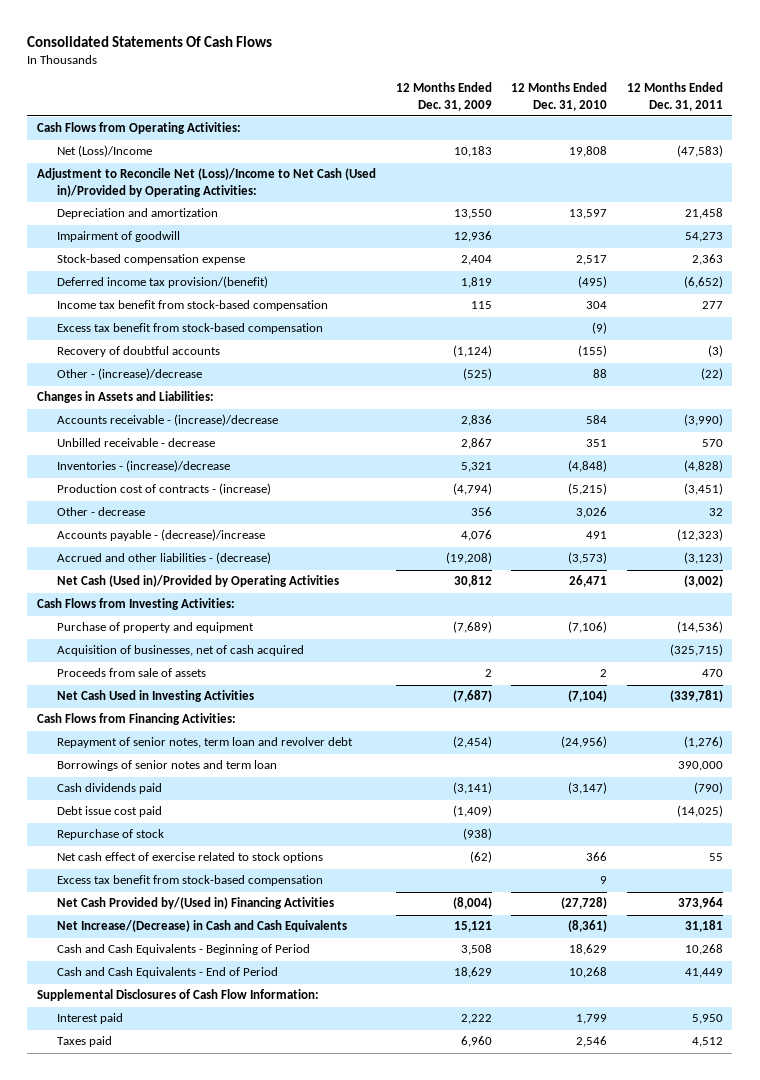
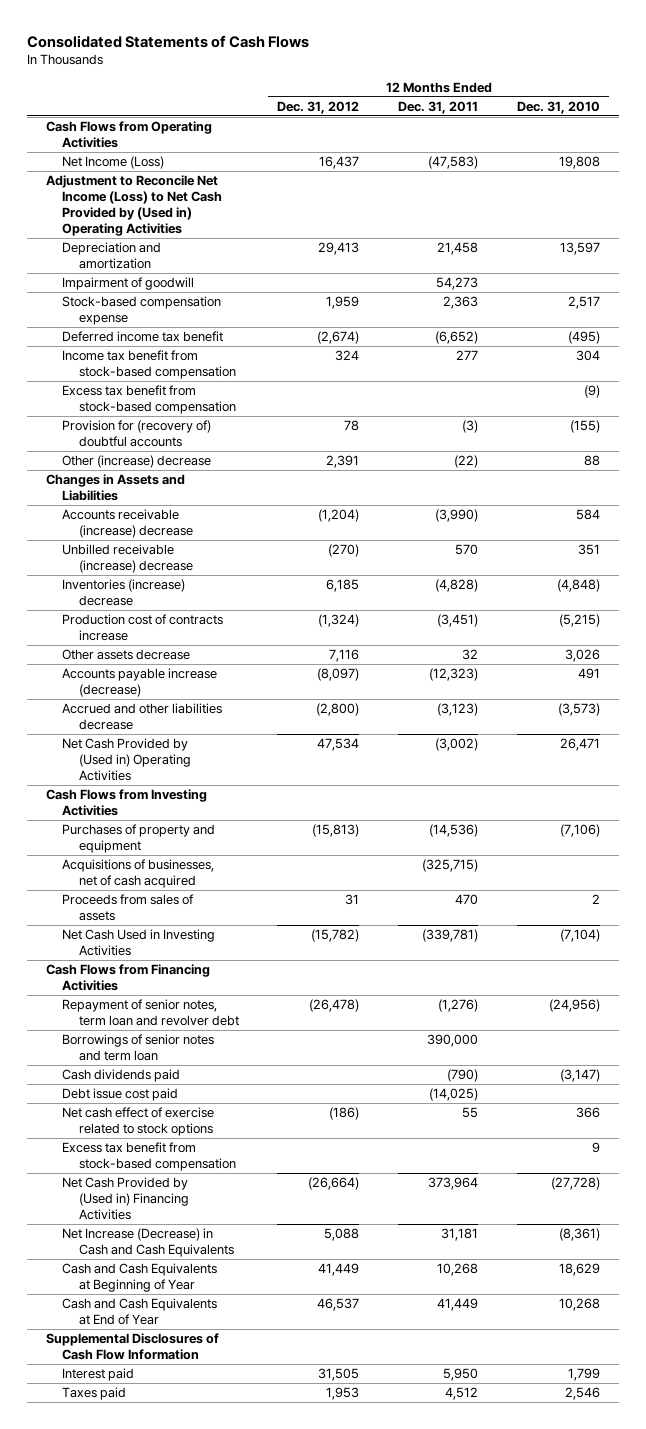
[27,36,273,48] Consolidated Statements Of Cash Flows -> [26,34,309,48] Consolidated Statements of Cash Flows
[395,82,492,111] 12 Months Ended Dec. 31, 2009 -> none
none -> [277,100,360,114] Dec. 31, 2012
[37,122,242,135] Cash Flows from Operating Activities: -> [46,121,213,149] Cash Flows from Operating Activities
[56,145,152,158] Net (Loss)/Income -> [62,156,165,170] Net Income (Loss)
[37,168,377,197] Adjustment to Reconcile Net (Loss)/Income to Net Cash (Used in)/Provided by Operating Activities: -> [46,175,223,237] Adjustment to Reconcile Net Income (Loss) to Net Cash Provided by (Used in) Operating Activities
[56,276,268,289] Deferred income tax provision/(benefit) -> [62,331,224,343] Deferred income tax benefit
[56,346,220,358] Recovery of doubtful accounts -> [62,420,212,448] Provision for (recovery of) doubtful accounts
[56,368,202,381] Other - (increase)/decrease -> [62,455,212,469] Other (increase) decrease
[37,391,215,404] Changes in Assets and Liabilities: -> [46,474,186,502] Changes in Assets and Liabilities
[56,414,278,427] Accounts receivable - (increase)/decrease -> [62,509,193,539] Accounts receivable (increase) decrease
[56,438,215,448] Unbilled receivable - decrease -> [62,544,193,574] Unbilled receivable (increase) decrease
[56,460,230,473] Inventories - (increase)/decrease -> [62,579,186,607] Inventories (increase) decrease
[56,483,271,496] Production cost of contracts - (increase) -> [62,614,224,642] Production cost of contracts increase
[56,507,145,517] Other - decrease -> [62,649,191,661] Other assets decrease
[56,529,265,542] Accounts payable - (decrease)/increase -> [62,668,218,698] Accounts payable increase (decrease)
[56,552,271,565] Accrued and other liabilities - (decrease) -> [62,703,223,731] Accrued and other liabilities decrease
[56,575,339,588] Net Cash (Used in)/Provided by Operating Activities -> [62,738,191,782] Net Cash Provided by (Used in) Operating Activities
[37,598,236,611] Cash Flows from Investing Activities: -> [46,789,208,817] Cash Flows from Investing Activities
[56,622,254,634] Purchase of property and equipment -> [62,824,216,854] Purchases of property and equipment
[56,645,304,657] Acquisition of businesses, net of cash acquired -> [62,859,215,889] Acquisitions of businesses, net of cash acquired
[56,668,206,678] Proceeds from sale of assets -> [62,894,195,922] Proceeds from sales of assets
[37,713,237,726] Cash Flows from Financing Activities: -> [46,964,211,992] Cash Flows from Financing Activities
[56,829,164,841] Repurchase of stock -> none
[56,897,334,910] Net Cash Provided by/(Used in) Financing Activities -> [62,1177,189,1221] Net Cash Provided by (Used in) Financing Activities
[56,920,347,933] Net Increase/(Decrease) in Cash and Cash Equivalents -> [62,1228,234,1258] Net Increase (Decrease) in Cash and Cash Equivalents
[56,944,310,956] Cash and Cash Equivalents - Beginning of Period -> [62,1263,218,1293] Cash and Cash Equivalents at Beginning of Year
[56,967,278,979] Cash and Cash Equivalents - End of Period -> [62,1298,218,1326] Cash and Cash Equivalents at End of Year
[37,989,320,1002] Supplemental Disclosures of Cash Flow Information: -> [46,1333,220,1361] Supplemental Disclosures of Cash Flow Information

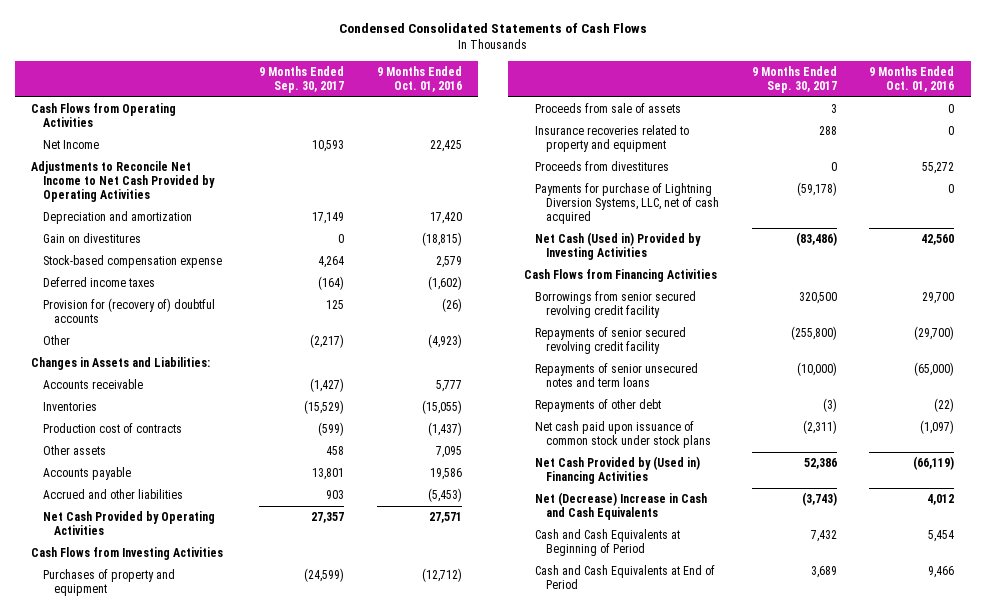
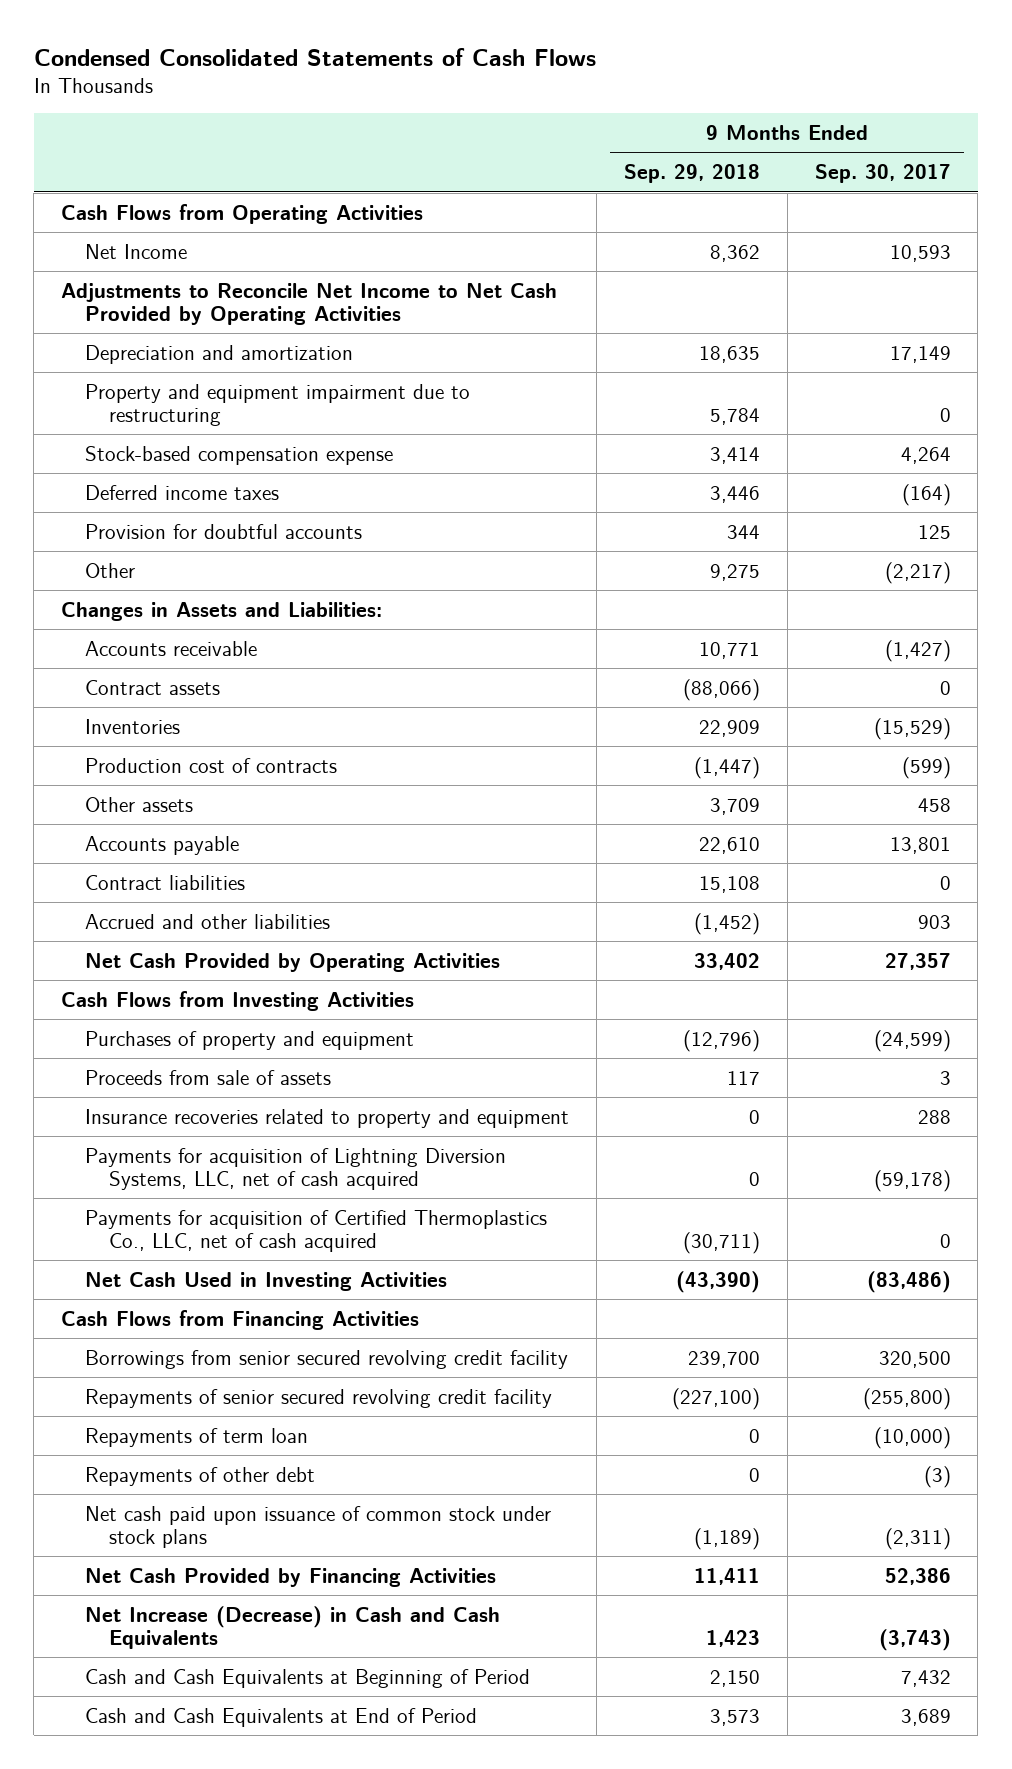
[376,66,462,93] 9 Months Ended Oct. 01, 2016 -> none
none -> [623,164,760,184] Sep. 29, 2018
[42,233,141,244] Gain on divestitures -> none
none -> [85,383,471,427] Property and equipment impairment due to restructuring
[42,298,215,324] Provision for (recovery of) doubtful accounts -> [85,523,363,539] Provision for doubtful accounts
none -> [85,679,221,695] Contract assets
none -> [85,874,246,890] Contract liabilities
[535,161,670,172] Proceeds from divestitures -> none
none -> [85,1147,507,1191] Payments for acquisition of Lightning Diversion Systems, LLC, net of cash acquired
[535,183,720,224] Payments for purchase of Lightning Diversion Systems, LLC, net of cash acquired -> [85,1209,548,1253] Payments for acquisition of Certified Thermoplastics Co., LLC, net of cash acquired
[796,182,837,197] (59,178) -> [939,1234,951,1249] 0
[535,232,702,261] Net Cash (Used in) Provided by Investing Activities -> [85,1271,448,1291] Net Cash Used in Investing Activities
[535,363,699,388] Repayments of senior unsecured notes and term loans -> [85,1427,309,1447] Repayments of term loan
[535,456,701,485] Net Cash Provided by (Used in) Financing Activities -> [85,1567,497,1587] Net Cash Provided by Financing Activities
[535,492,708,521] Net (Decrease) Increase in Cash and Cash Equivalents -> [85,1605,501,1650] Net Increase (Decrease) in Cash and Cash Equivalents

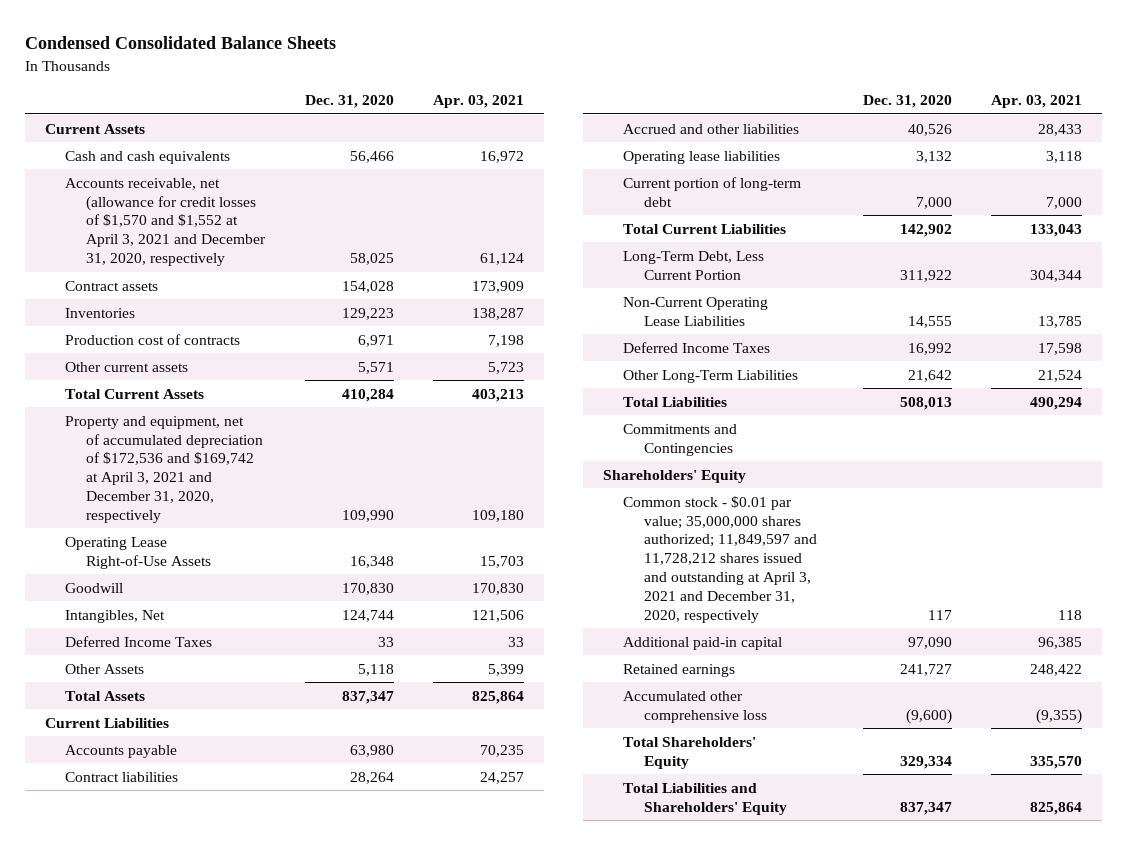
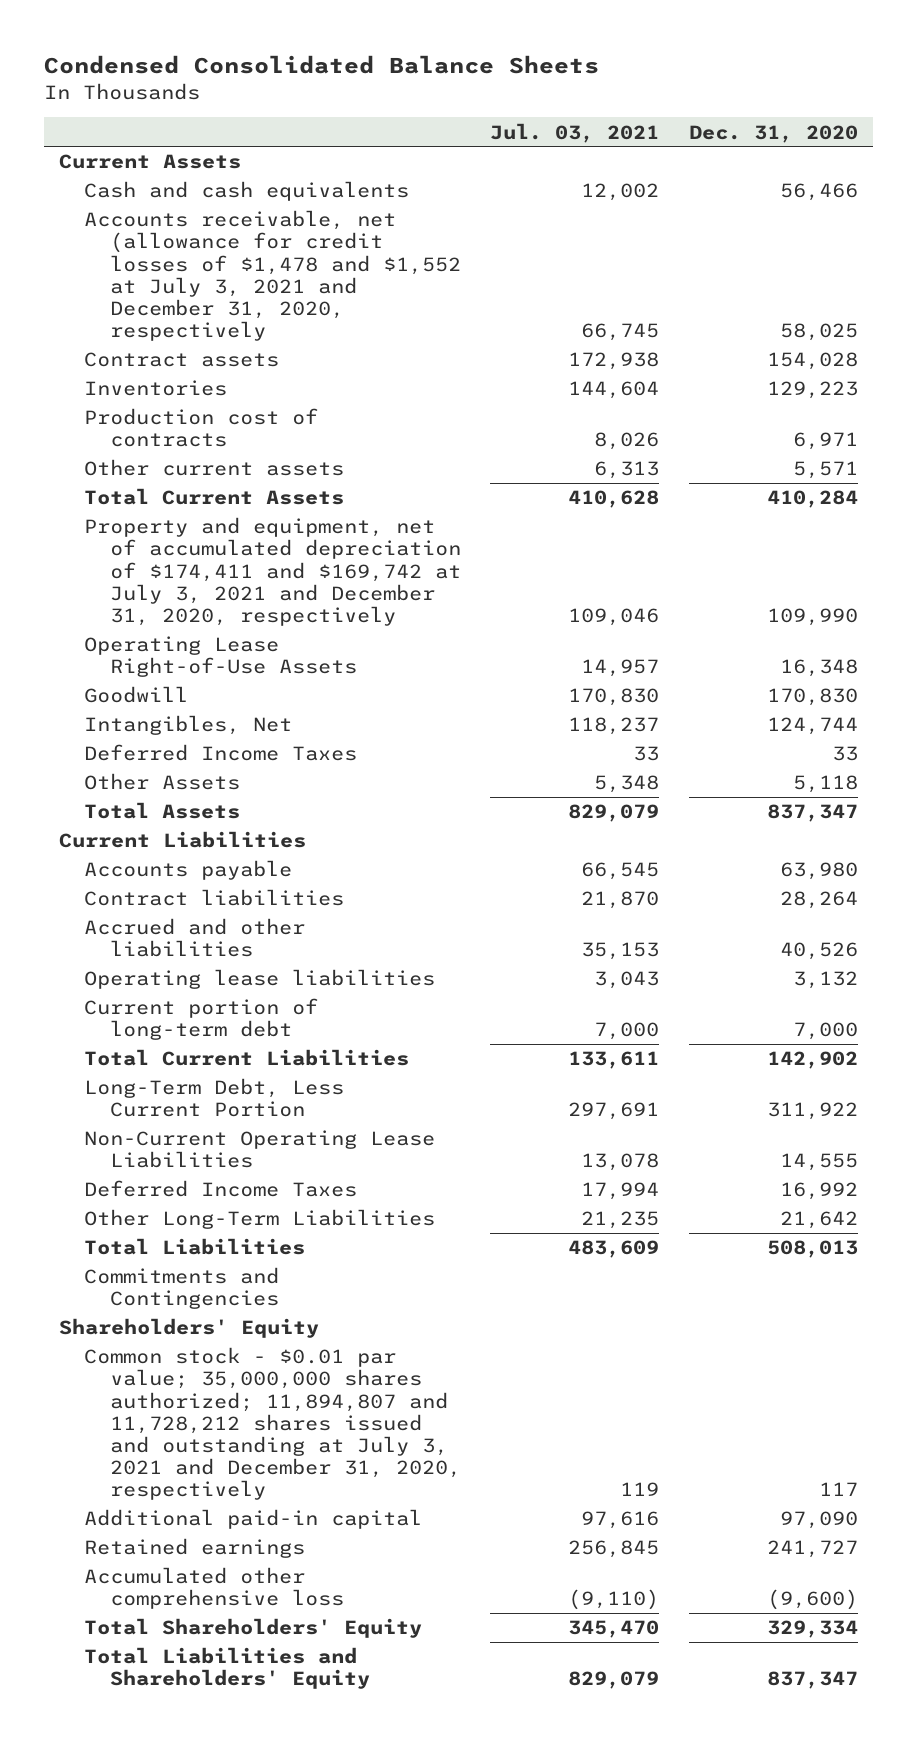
[432,95,524,109] Apr. 03, 2021 -> none
none -> [490,122,660,143] Jul. 03, 2021
[65,177,267,267] Accounts receivable, net (allowance for credit losses of $1,570 and $1,552 at April 3, 2021 and December 31, 2020, respectively -> [84,210,461,342] Accounts receivable, net (allowance for credit losses of $1,478 and $1,552 at July 3, 2021 and December 31, 2020, respectively
[65,415,264,523] Property and equipment, net of accumulated depreciation of $172,536 and $169,742 at April 3, 2021 and December 31, 2020, respectively -> [84,517,461,627] Property and equipment, net of accumulated depreciation of $174,411 and $169,742 at July 3, 2021 and December 31, 2020, respectively
[623,495,818,623] Common stock - $0.01 par value; 35,000,000 shares authorized; 11,849,597 and 11,728,212 shares issued and outstanding at April 3, 2021 and December 31, 2020, respectively -> [84,1347,461,1501] Common stock - $0.01 par value; 35,000,000 shares authorized; 11,894,807 and 11,728,212 shares issued and outstanding at July 3, 2021 and December 31, 2020, respectively

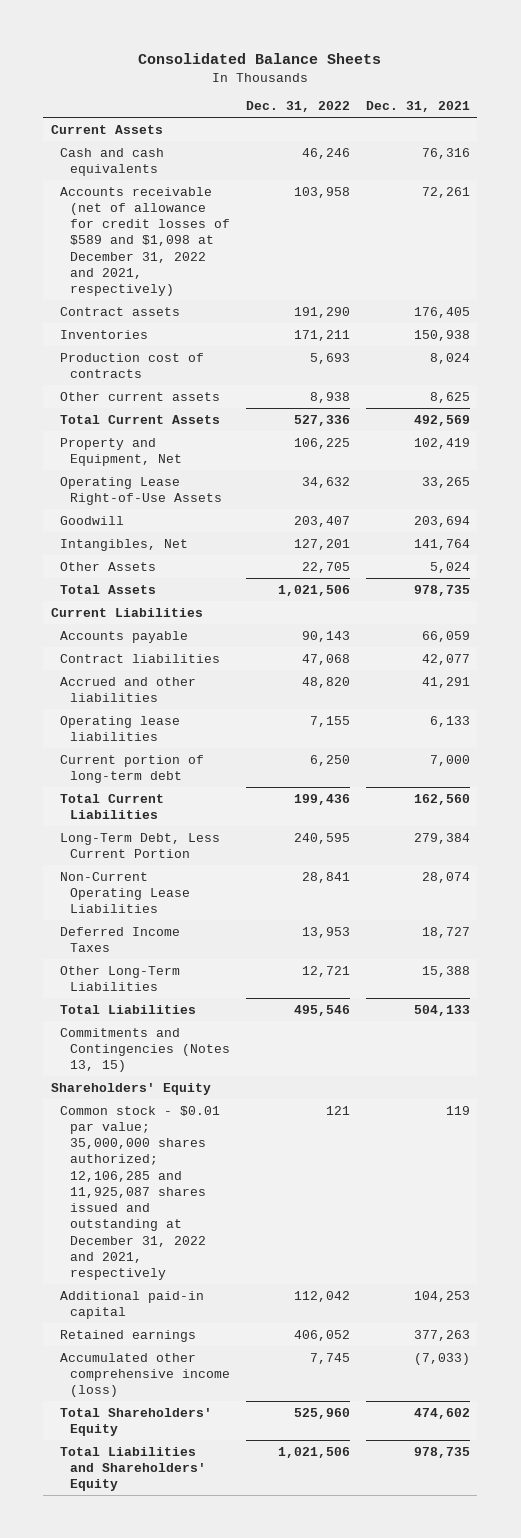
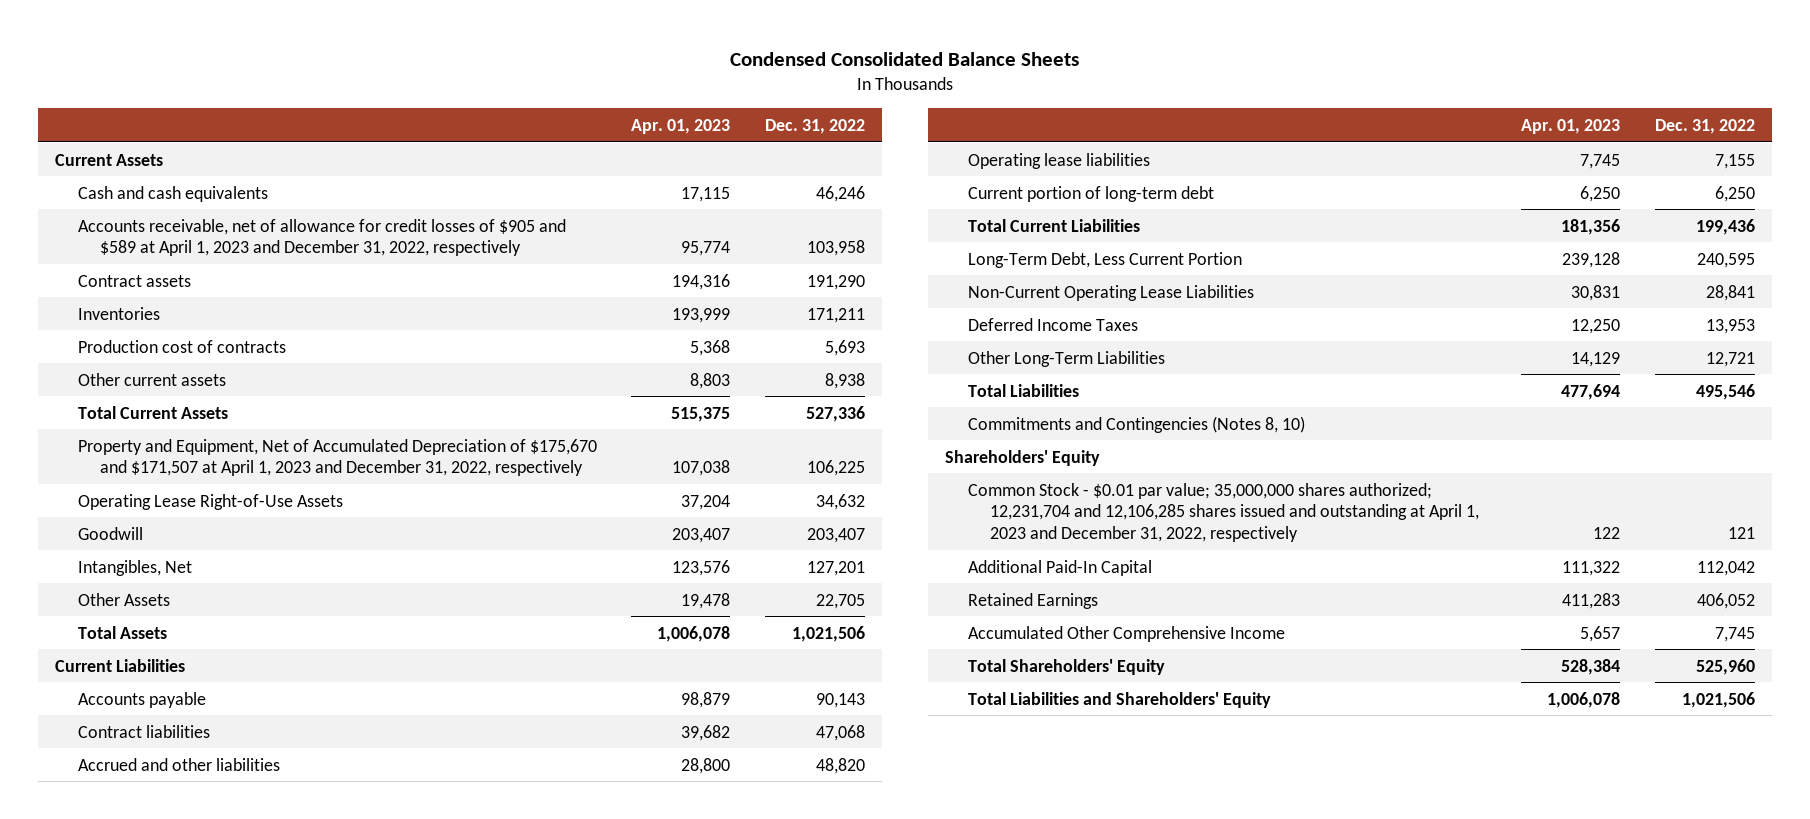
[138,52,382,64] Consolidated Balance Sheets -> [729,51,1079,66] Condensed Consolidated Balance Sheets
[365,101,470,113] Dec. 31, 2021 -> none
none -> [631,119,731,135] Apr. 01, 2023
[60,186,230,297] Accounts receivable (net of allowance for credit losses of $589 and $1,098 at December 31, 2022 and 2021, respectively) -> [77,218,566,257] Accounts receivable, net of allowance for credit losses of $905 and $589 at April 1, 2023 and December 31, 2022, respectively
[60,437,182,466] Property and Equipment, Net -> [77,438,597,477] Property and Equipment, Net of Accumulated Depreciation of $175,670 and $171,507 at April 1, 2023 and December 31, 2022, respectively
[60,1027,230,1073] Commitments and Contingencies (Notes 13, 15) -> [967,415,1305,433] Commitments and Contingencies (Notes 8, 10)
[60,1105,221,1281] Common stock - $0.01 par value; 35,000,000 shares authorized; 12,106,285 and 11,925,087 shares issued and outstanding at December 31, 2022 and 2021, respectively -> [967,482,1480,543] Common Stock - $0.01 par value; 35,000,000 shares authorized; 12,231,704 and 12,106,285 shares issued and outstanding at April 1, 2023 and December 31, 2022, respectively
[60,1290,205,1319] Additional paid-in capital -> [967,559,1152,576] Additional Paid-In Capital
[60,1329,197,1342] Retained earnings -> [967,592,1098,609] Retained Earnings
[60,1352,230,1398] Accumulated other comprehensive income (loss) -> [967,625,1285,642] Accumulated Other Comprehensive Income

